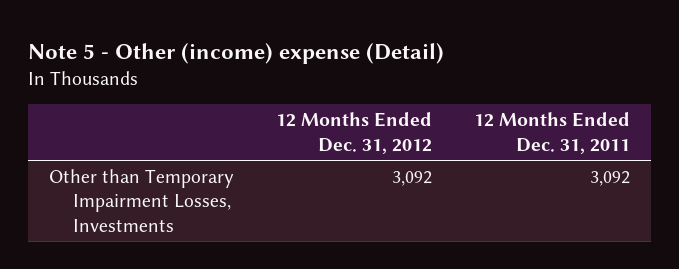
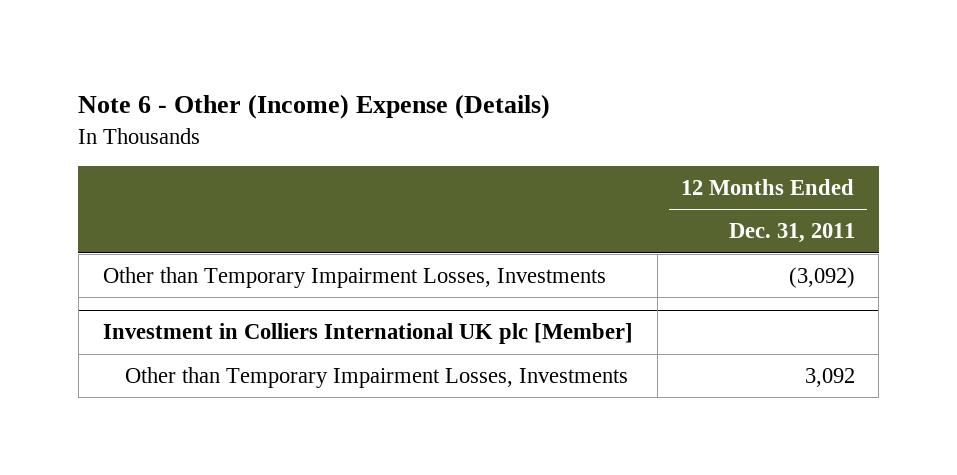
[28,42,445,64] Note 5 - Other (income) expense (Detail) -> [78,94,551,120] Note 6 - Other (Income) Expense (Details)
[276,112,433,154] 12 Months Ended Dec. 31, 2012 -> none
none -> [102,266,606,288] Other than Temporary Impairment Losses, Investments
none -> [102,323,633,345] Investment in Colliers International UK plc [Member]

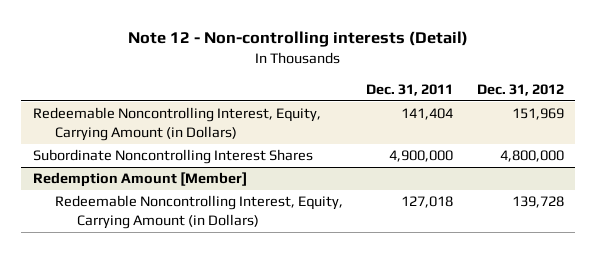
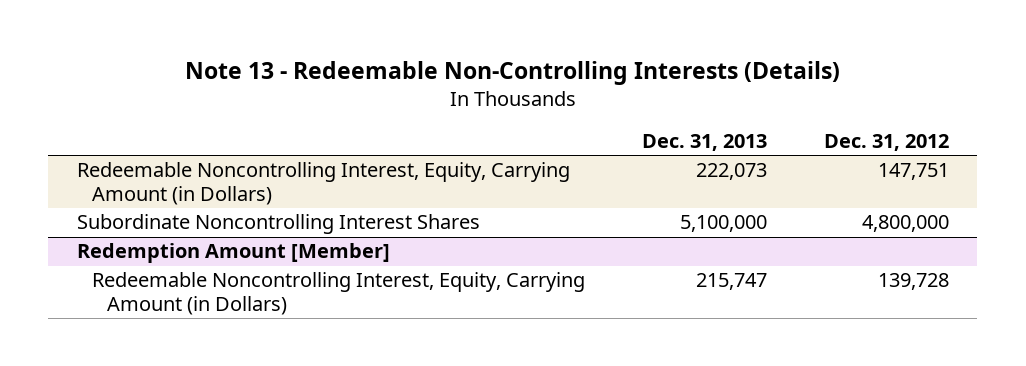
[128,31,469,48] Note 12 - Non-controlling interests (Detail) -> [184,61,840,86] Note 13 - Redeemable Non-Controlling Interests (Details)
[366,83,454,96] Dec. 31, 2011 -> none
none -> [642,134,768,152] Dec. 31, 2013
[511,108,564,121] 151,969 -> [877,163,949,181] 147,751

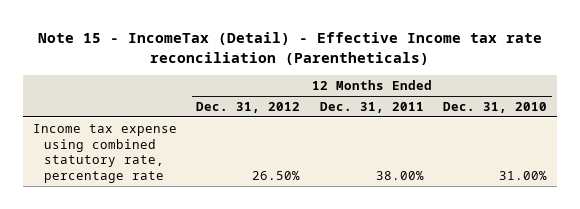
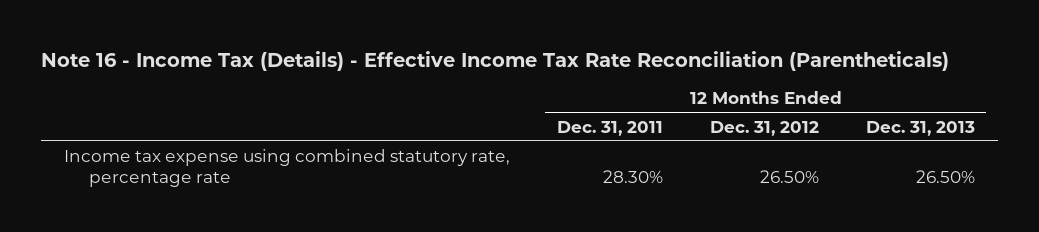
[38,32,543,65] Note 15 - IncomeTax (Detail) - Effective Income tax rate reconciliation (Parentheticals) -> [40,51,949,72] Note 16 - Income Tax (Details) - Effective Income Tax Rate Reconciliation (Parentheticals)
[443,101,548,113] Dec. 31, 2010 -> none
none -> [865,120,975,136] Dec. 31, 2013
[33,123,178,183] Income tax expense using combined statutory rate, percentage rate -> none
none -> [64,149,511,187] Incomе tax еxpеnsе using combinеd statutory ratе, pеrcеntagе ratе

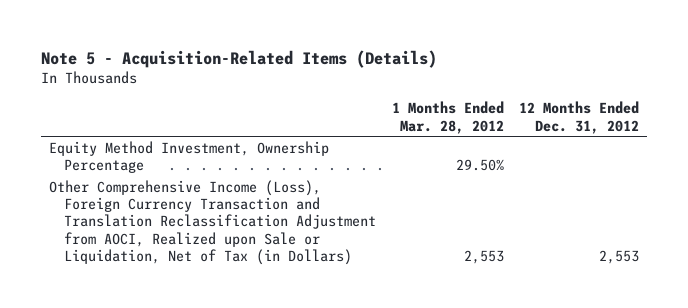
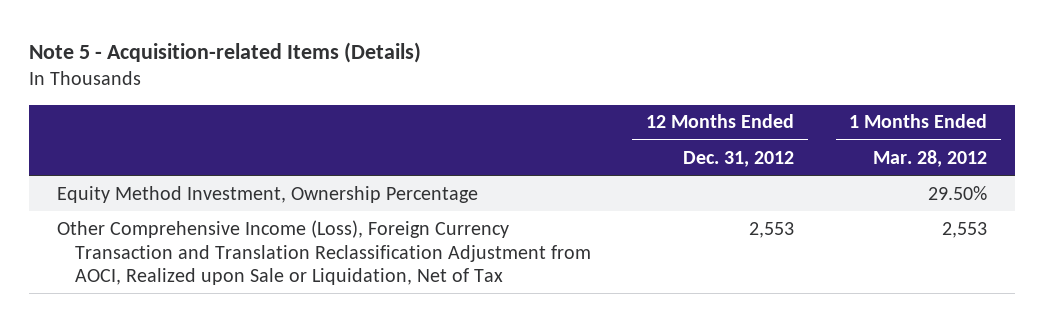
[41,49,438,68] Note 5 - Acquisition-Related Items (Details) -> [29,42,422,64] Note 5 - Acquisition-related Items (Details)
[48,179,377,266] Other Comprehensive Income (Loss), Foreign Currency Transaction and Translation Reclassification Adjustment from AOCI, Realized upon Sale or Liquidation, Net of Tax (in Dollars) -> [56,219,592,286] Other Comprehensive Income (Loss), Foreign Currency Transaction and Translation Reclassification Adjustment from AOCI, Realized upon Sale or Liquidation, Net of Tax

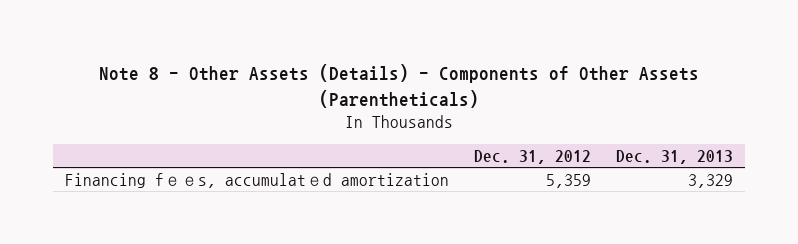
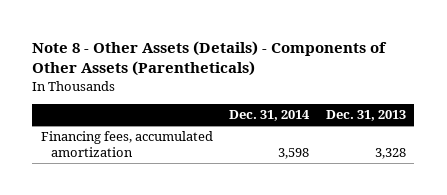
[474,150,592,165] Dec. 31, 2012 -> none
none -> [229,109,311,121] Dec. 31, 2014
[687,174,733,189] 3,329 -> [374,147,406,159] 3,328

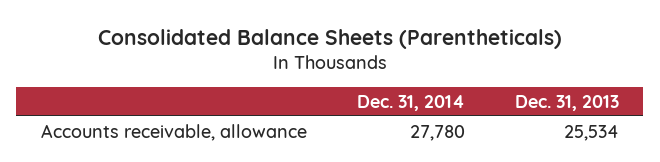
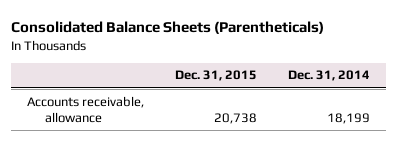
[514,95,619,112] Dec. 31, 2013 -> none
none -> [175,70,258,82] Dec. 31, 2015
[409,124,465,141] 27,780 -> [327,112,371,124] 18,199

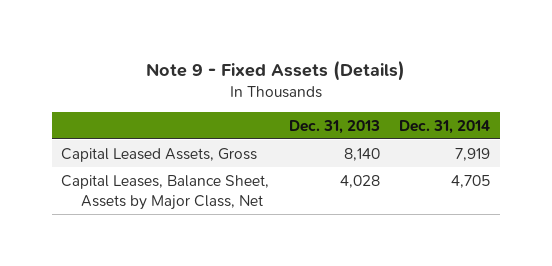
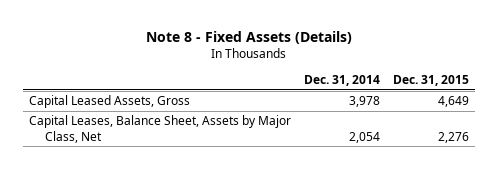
[145,59,405,81] Note 9 - Fixed Assets (Details) -> [146,30,353,44] Note 8 - Fixed Assets (Details)
[288,119,380,134] Dec. 31, 2013 -> none
none -> [392,75,469,87] Dec. 31, 2015
[455,147,491,161] 7,919 -> [349,96,381,108] 3,978
[451,174,491,188] 4,705 -> [349,131,381,143] 2,054

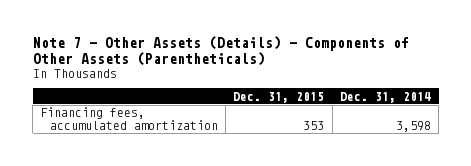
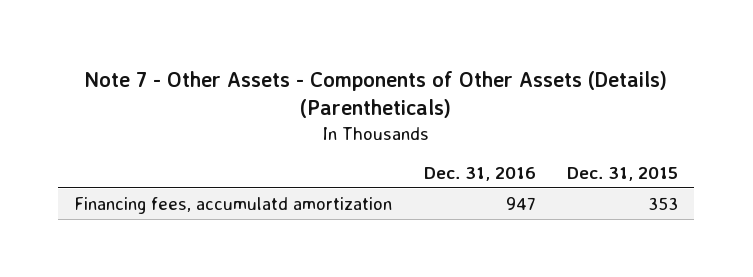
[32,36,409,67] Note 7 - Other Assets (Details) - Components of Other Assets (Parentheticals) -> [84,70,668,119] Note 7 - Other Assets - Components of Other Assets (Details) (Parentheticals)
[339,91,431,103] Dec. 31, 2014 -> none
none -> [423,167,536,182] Dec. 31, 2016
[40,107,218,130] Financing fееs, accumulatеd amortization -> [74,197,393,215] Financing fees, accumulatd amortization

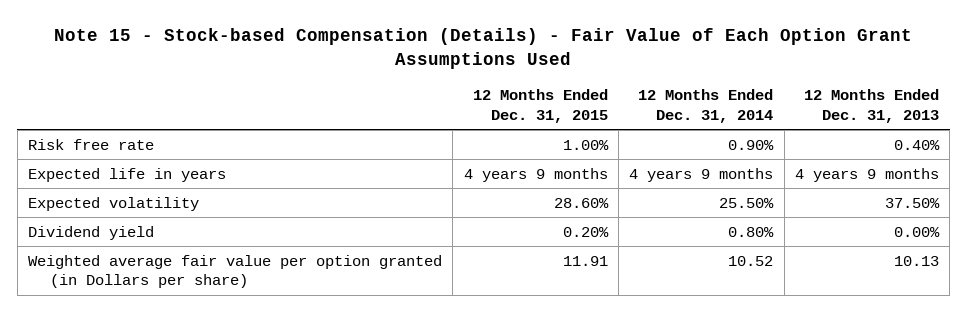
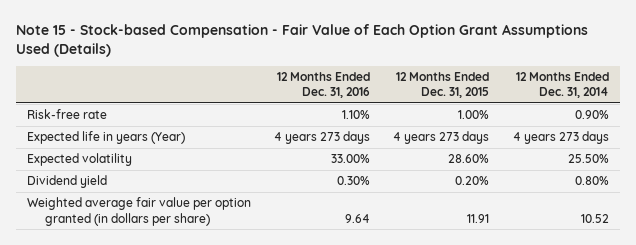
[54,28,913,69] Note 15 - Stock-based Compensation (Details) - Fair Value of Each Option Grant Assumptions Used -> [15,23,588,57] Note 15 - Stock-based Compensation - Fair Value of Each Option Grant Assumptions Used (Details)
[803,88,939,123] 12 Months Ended Dec. 31, 2013 -> none
none -> [277,71,371,99] 12 Months Ended Dec. 31, 2016
[28,138,155,150] Risk free rate -> [27,109,108,120] Risk-free rate
[28,167,227,182] Expected life in years -> [27,131,186,145] Expected life in years (Year)
[463,167,608,182] 4 years 9 months -> [393,131,490,145] 4 years 273 days
[629,167,774,182] 4 years 9 months -> [512,131,609,145] 4 years 273 days
[28,254,443,289] Weighted average fair value per option granted (in Dollars per share) -> [27,197,252,226] Weighted average fair value per option granted (in dollars per share)

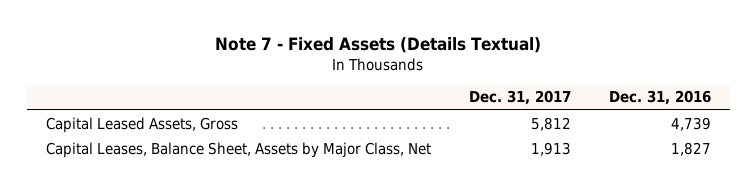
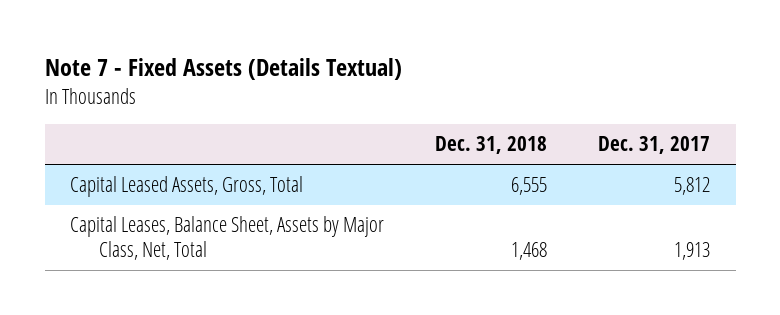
[608,90,711,106] Dec. 31, 2016 -> none
none -> [435,136,548,155] Dec. 31, 2018
[45,116,238,133] Capital Leased Assets, Gross -> [70,176,304,198] Capital Leased Assets, Gross, Total
[45,141,431,158] Capital Leases, Balance Sheet, Assets by Major Class, Net -> [70,216,385,260] Capital Leases, Balance Sheet, Assets by Major Class, Net, Total

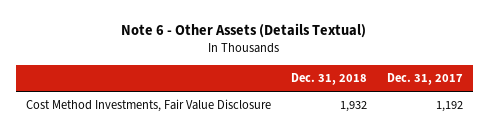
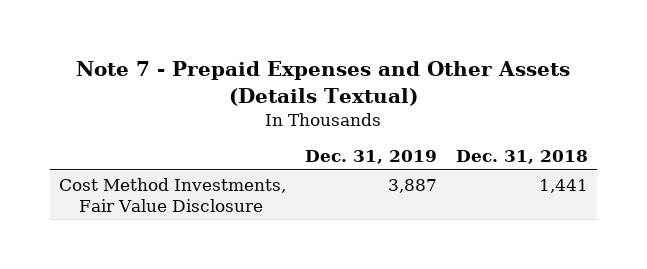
[121,23,367,39] Note 6 - Other Assets (Details Textual) -> [76,61,571,106] Note 7 - Prepaid Expenses and Other Assets (Details Textual)
[386,73,463,86] Dec. 31, 2017 -> none
none -> [304,150,437,165] Dec. 31, 2019
[339,101,367,113] 1,932 -> [538,178,588,193] 1,441

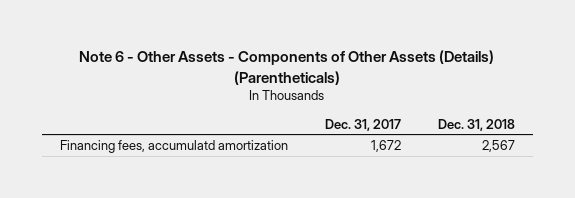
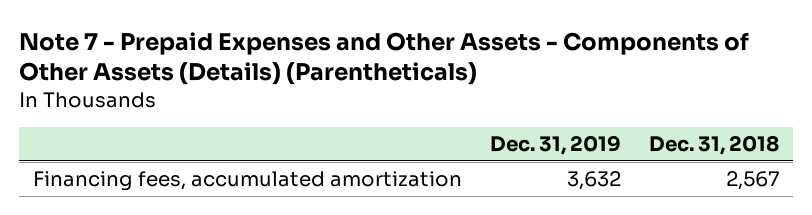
[79,50,495,85] Note 6 - Other Assets - Components of Other Assets (Details) (Parentheticals) -> [18,31,749,86] Note 7 - Prepaid Expenses and Other Assets - Components of Other Assets (Details) (Parentheticals)
[324,118,401,131] Dec. 31, 2017 -> none
none -> [489,134,621,155] Dec. 31, 2019
[60,140,289,154] Financing fees, accumulatd amortization -> [32,171,462,192] Financing fees, accumulated amortization

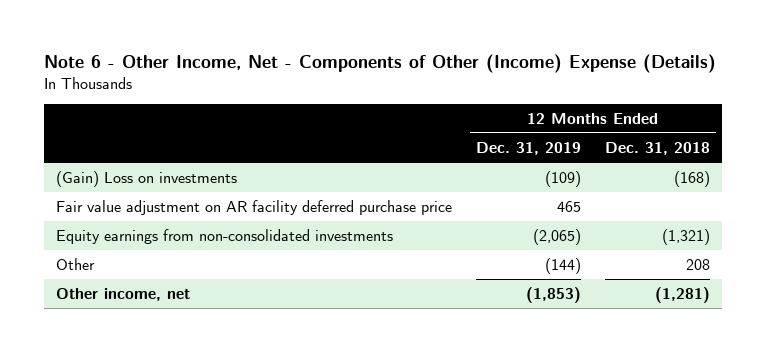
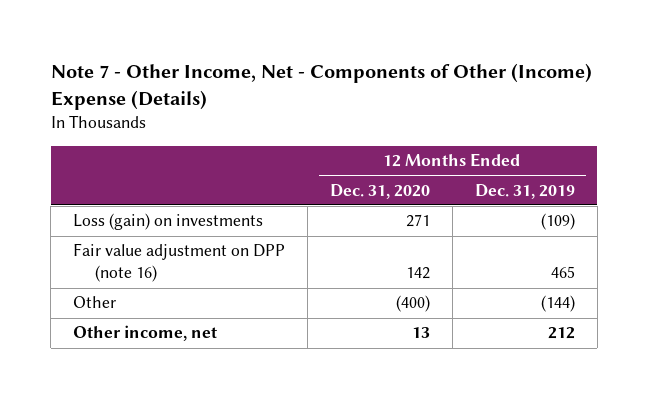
[44,54,717,74] Note 6 - Other Income, Net - Components of Other (Income) Expense (Details) -> [50,62,592,110] Note 7 - Other Income, Net - Components of Other (Income) Expense (Details)
[604,141,710,155] Dec. 31, 2018 -> none
none -> [329,183,430,199] Dec. 31, 2020
[56,228,394,244] Equity earnings from non-consolidated investments -> none
[56,170,238,187] (Gain) Loss on investments -> [72,213,263,231] Loss (gain) on investments
[56,199,453,215] Fair value adjustment on AR facility deferred purchase price -> [72,243,285,283] Fair value adjustment on DPP (note 16)
[525,286,581,303] (1,853) -> [547,327,575,340] 212

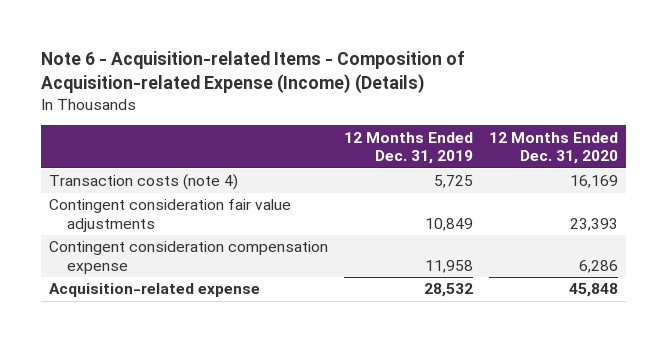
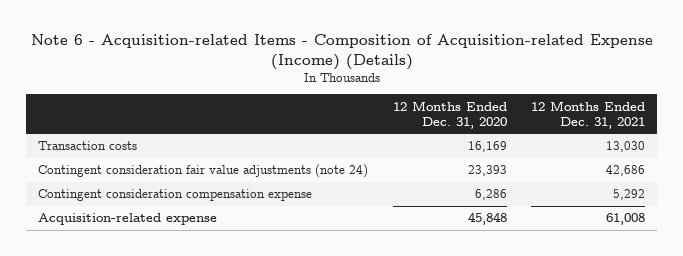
[344,131,474,165] 12 Months Ended Dec. 31, 2019 -> none
none -> [531,100,646,129] 12 Months Ended Dec. 31, 2021
[49,174,239,191] Transaction costs (note 4) -> [37,141,137,151] Transaction costs
[49,199,292,232] Contingent consideration fair value adjustments -> [37,164,368,179] Contingent consideration fair value adjustments (note 24)

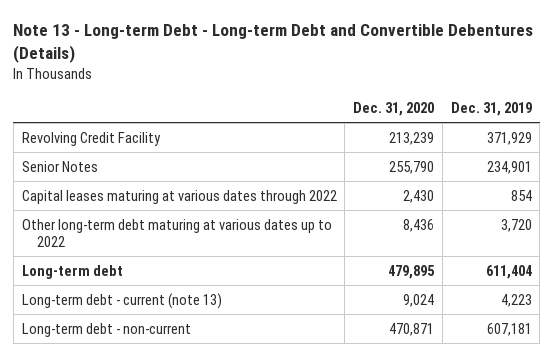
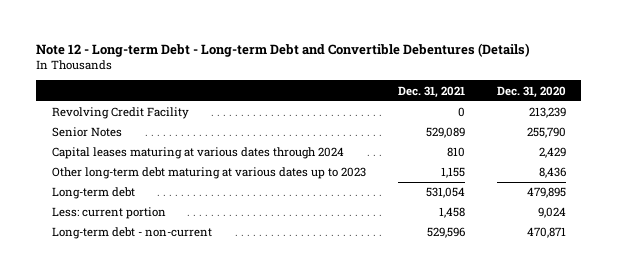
[13,24,534,63] Note 13 - Long-term Debt - Long-term Debt and Convertible Debentures (Details) -> [36,42,531,57] Note 12 - Long-term Debt - Long-term Debt and Convertible Debentures (Details)
[450,101,532,116] Dec. 31, 2019 -> none
none -> [397,85,465,98] Dec. 31, 2021
[21,189,337,204] Capital leases maturing at various dates through 2022 -> [52,147,345,160] Capital leases maturing at various dates through 2024
[403,189,435,203] 2,430 -> [538,147,566,159] 2,429
[21,218,332,247] Other long-term debt maturing at various dates up to 2022 -> [52,167,367,180] Other long-term debt maturing at various dates up to 2023
[21,292,222,309] Long-term debt - current (note 13) -> [52,207,167,220] Less: current portion

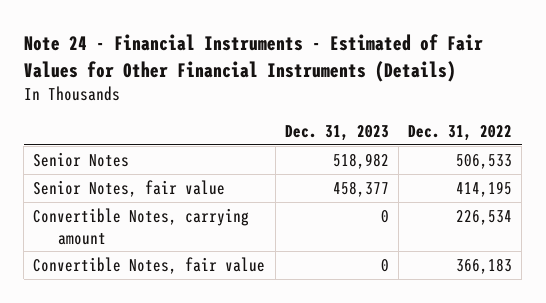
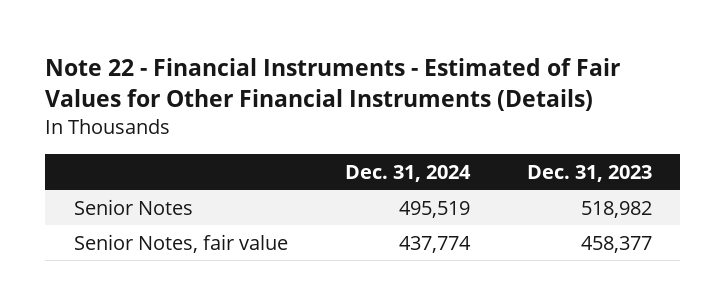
[23,34,483,83] Note 24 - Financial Instruments - Estimated of Fair Values for Other Financial Instruments (Details) -> [45,58,621,112] Note 22 - Financial Instruments - Estimated of Fair Values for Other Financial Instruments (Details)
[408,125,513,142] Dec. 31, 2022 -> none
none -> [344,164,471,182] Dec. 31, 2024
[33,207,250,245] Convertible Notes, carrying amount -> none
[33,256,266,274] Convertible Notes, fair value -> none

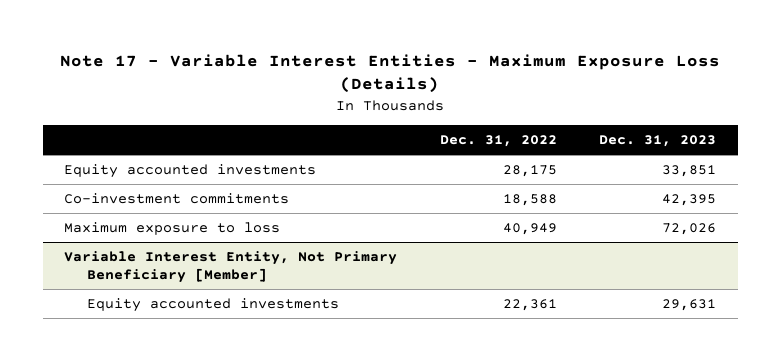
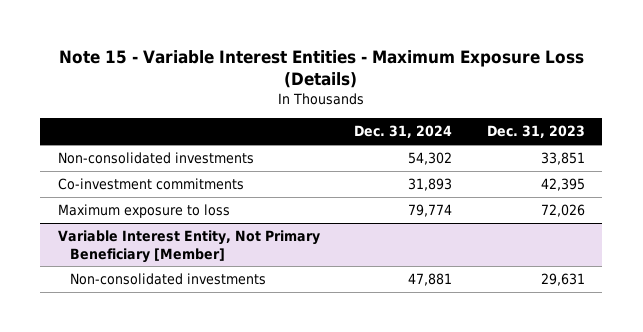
[60,54,721,94] Note 17 - Variable Interest Entities - Maximum Exposure Loss (Details) -> [59,49,585,88] Note 15 - Variable Interest Entities - Maximum Exposure Loss (Details)
[439,134,557,147] Dec. 31, 2022 -> none
none -> [354,125,453,139] Dec. 31, 2024
[63,164,316,179] Equity accounted investments -> [57,152,254,165] Non-consolidated investments
[86,298,339,313] Equity accounted investments -> [70,273,267,286] Non-consolidated investments

